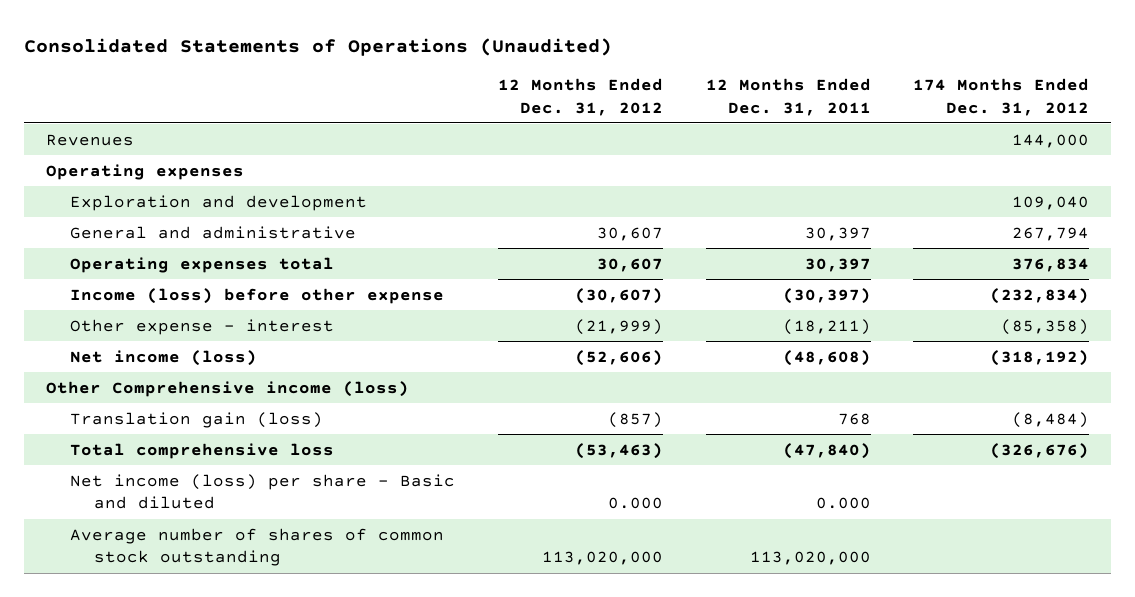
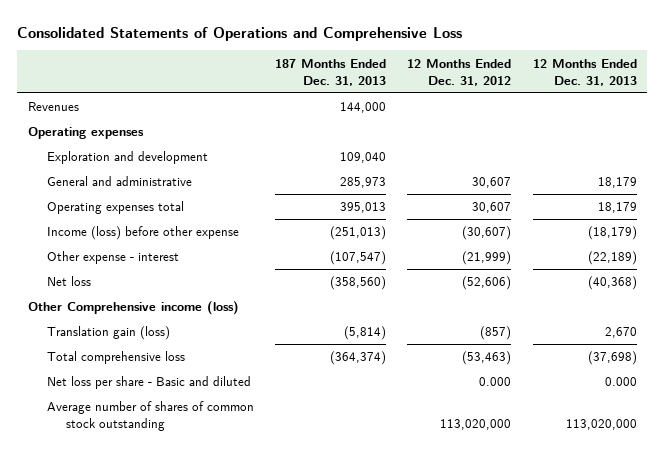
[24,37,613,56] Consolidated Statements of Operations (Unaudited) -> [17,26,463,41] Consolidated Statements of Operations and Comprehensive Loss
[705,77,871,116] 12 Months Ended Dec. 31, 2011 -> none
[913,77,1090,116] 174 Months Ended Dec. 31, 2012 -> none
none -> [275,58,387,86] 187 Months Ended Dec. 31, 2013
none -> [532,58,637,86] 12 Months Ended Dec. 31, 2013
[69,349,257,366] Net income (loss) -> [46,276,91,287] Net loss
[69,473,455,510] Net income (loss) per share - Basic and diluted -> [46,376,251,390] Net loss per share - Basic and diluted

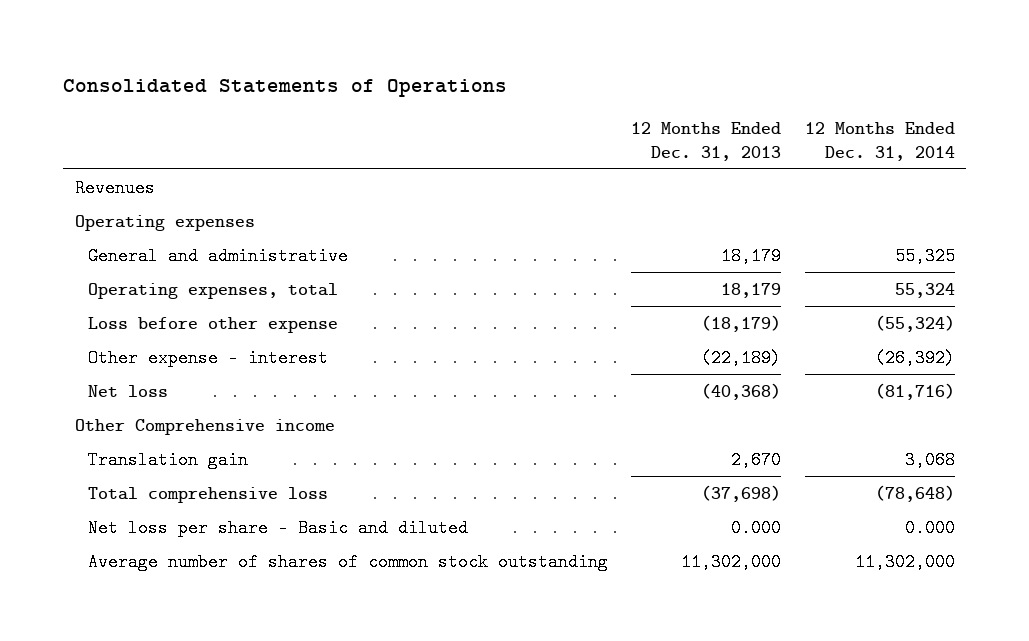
[17,26,463,41] Consolidated Statements of Operations and Comprehensive Loss -> [63,79,508,98] Consolidated Statements of Operations
[275,58,387,86] 187 Months Ended Dec. 31, 2013 -> none
[407,58,512,86] 12 Months Ended Dec. 31, 2012 -> none
none -> [804,121,955,161] 12 Months Ended Dec. 31, 2014
[46,151,208,165] Exploration and development -> none
[46,201,184,215] Operating expenses total -> [88,282,339,299] Operating expenses, total
[46,226,239,241] Income (loss) before other expense -> [88,316,339,333] Loss before other expense
[28,301,240,316] Other Comprehensive income (loss) -> [74,418,335,435] Other Comprehensive income
[46,326,170,341] Translation gain (loss) -> [88,450,249,469] Translation gain
[565,419,637,431] 113,020,000 -> [681,552,782,571] 11,302,000

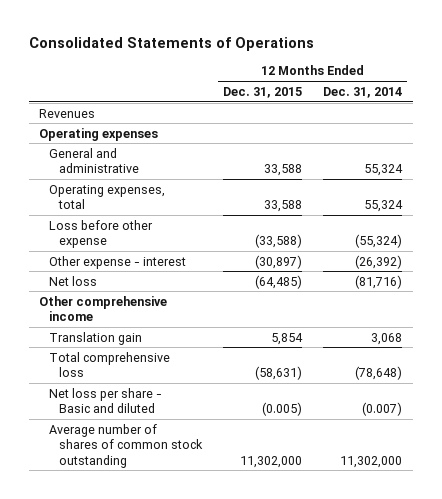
[631,121,782,161] 12 Months Ended Dec. 31, 2013 -> none
none -> [223,86,303,98] Dec. 31, 2015
[894,246,955,265] 55,325 -> [364,164,404,177] 55,324
[74,418,335,435] Other Comprehensive income -> [39,295,168,322] Other comprehensive income
[904,518,955,537] 0.000 -> [362,402,403,417] (0.007)

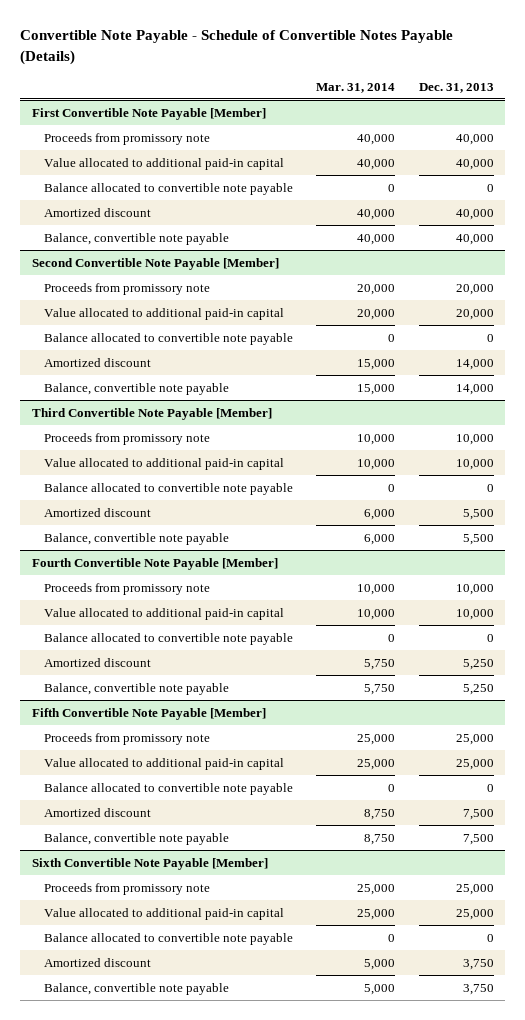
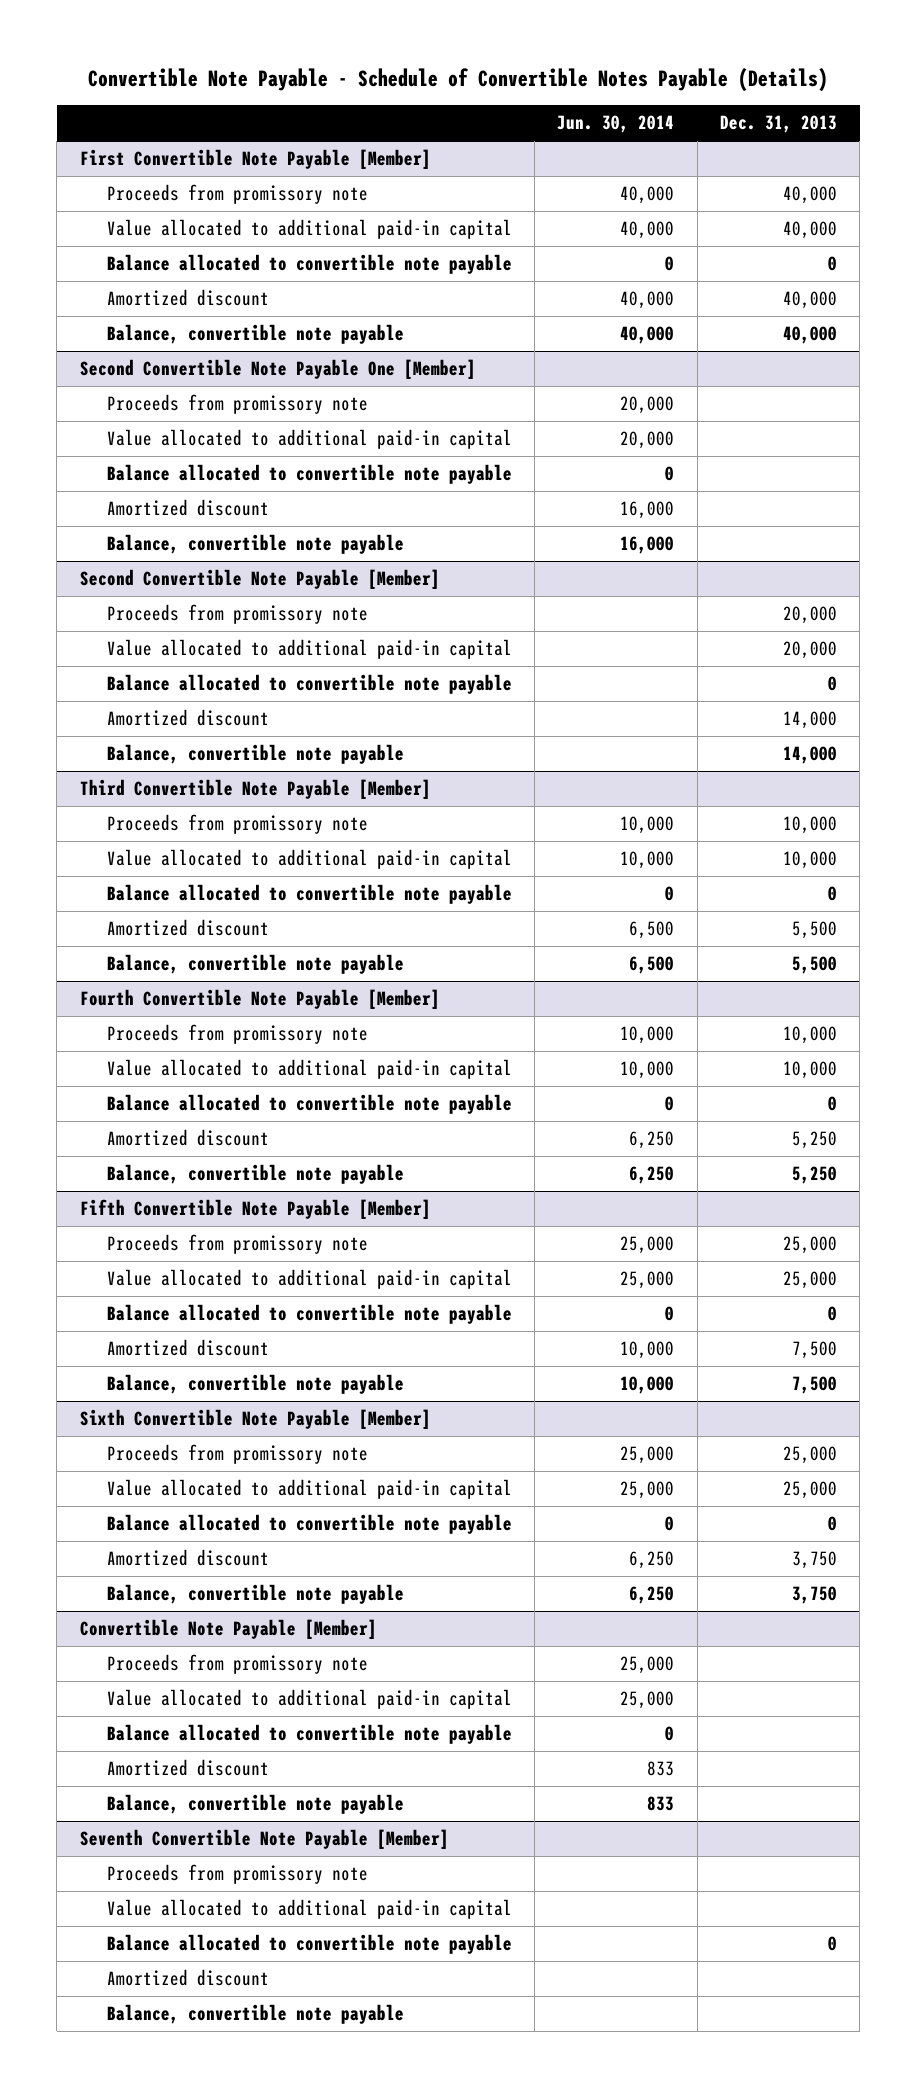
[316,82,396,93] Mar. 31, 2014 -> none
none -> [557,115,675,134] Jun. 30, 2014
none -> [79,359,476,380] Second Convertible Note Payable One [Member]
none -> [106,394,368,415] Proceeds from promissory note
none -> [106,429,512,450] Value allocated to additional paid-in capital
none -> [106,464,512,485] Balance allocated to convertible note payable
none -> [106,499,269,517] Amortized discount
none -> [106,534,404,555] Balance, convertible note payable
none -> [79,1619,377,1640] Convertible Note Payable [Member]
none -> [106,1654,368,1675] Proceeds from promissory note
none -> [106,1689,512,1710] Value allocated to additional paid-in capital
none -> [106,1724,512,1745] Balance allocated to convertible note payable
none -> [106,1759,269,1777] Amortized discount
none -> [106,1794,404,1815] Balance, convertible note payable
none -> [79,1829,449,1850] Seventh Convertible Note Payable [Member]
none -> [106,1864,368,1885] Proceeds from promissory note
none -> [106,1899,512,1920] Value allocated to additional paid-in capital
none -> [106,1934,512,1955] Balance allocated to convertible note payable
none -> [106,1969,269,1987] Amortized discount
none -> [106,2004,404,2025] Balance, convertible note payable

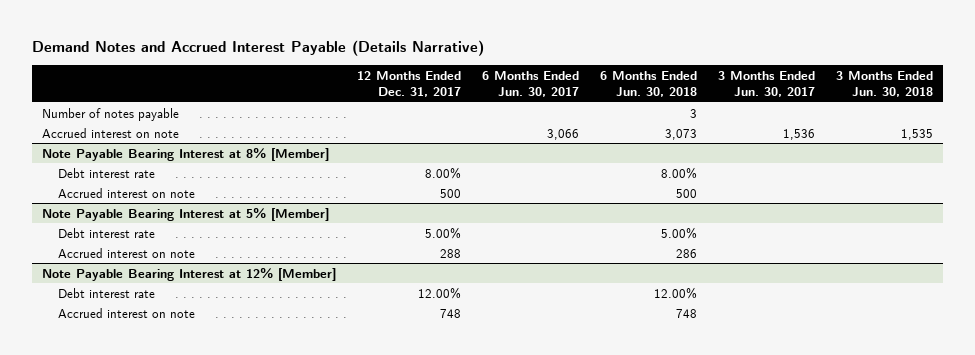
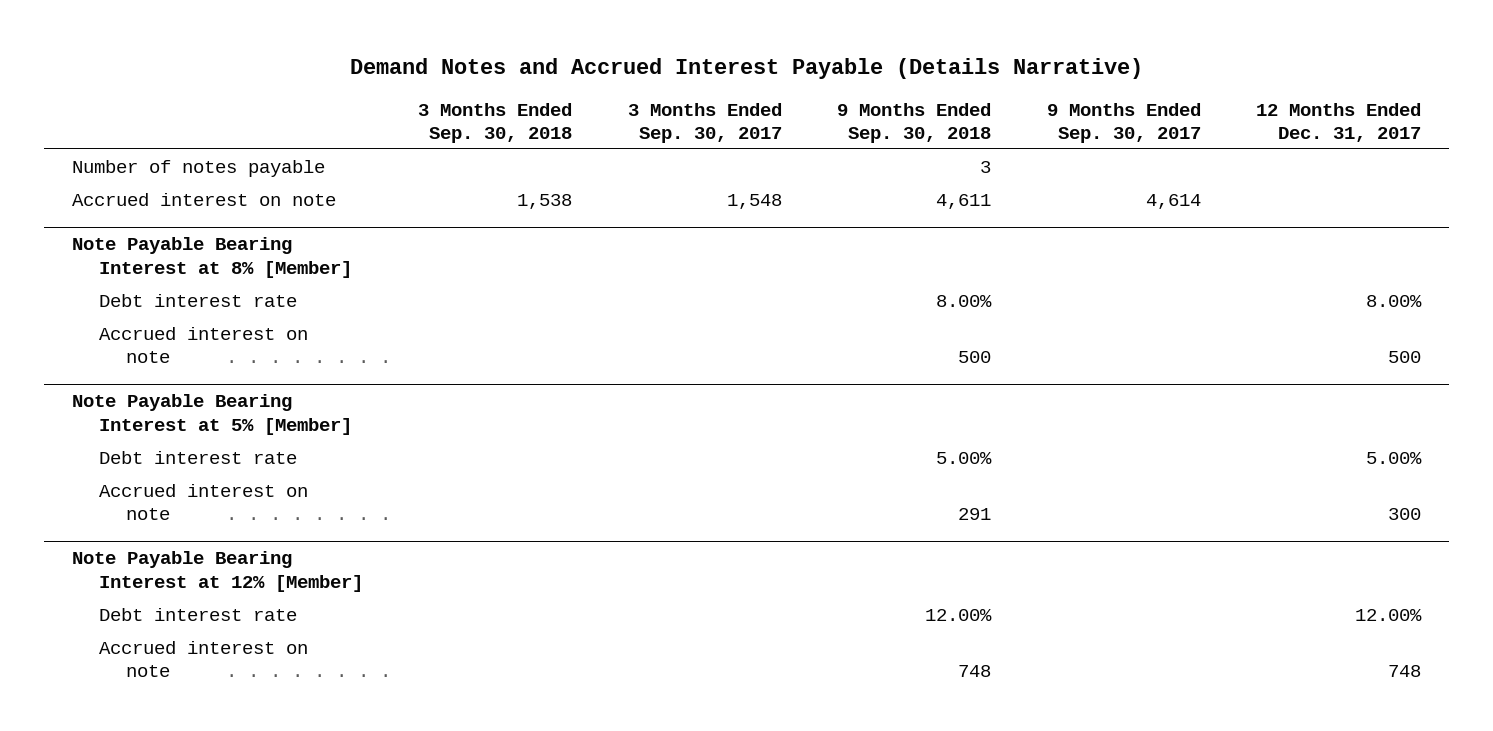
[482,71,580,98] 6 Months Ended Jun. 30, 2017 -> none
[599,71,697,98] 6 Months Ended Jun. 30, 2018 -> none
[717,71,815,98] 3 Months Ended Jun. 30, 2017 -> none
[835,71,933,98] 3 Months Ended Jun. 30, 2018 -> none
none -> [418,102,573,143] 3 Months Ended Sep. 30, 2018
none -> [627,102,782,143] 3 Months Ended Sep. 30, 2017
none -> [837,102,992,143] 9 Months Ended Sep. 30, 2018
none -> [1046,102,1201,143] 9 Months Ended Sep. 30, 2017
[440,248,462,258] 288 -> [1388,507,1422,520] 300

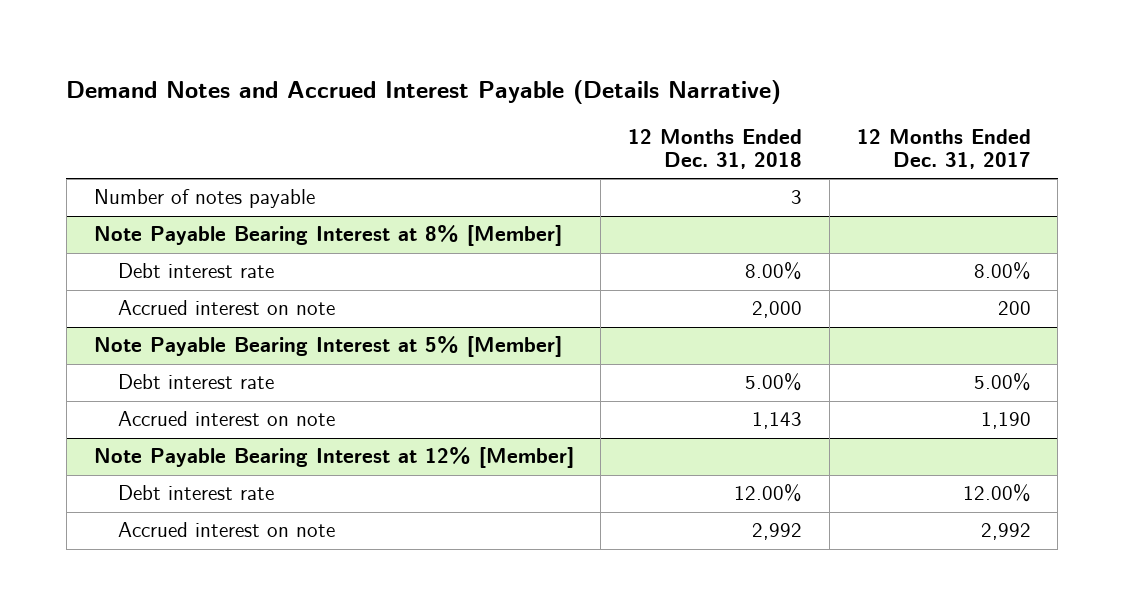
[418,102,573,143] 3 Months Ended Sep. 30, 2018 -> none
[627,102,782,143] 3 Months Ended Sep. 30, 2017 -> none
[837,102,992,143] 9 Months Ended Sep. 30, 2018 -> none
[1046,102,1201,143] 9 Months Ended Sep. 30, 2017 -> none
none -> [628,128,803,170] 12 Months Ended Dec. 31, 2018
[71,192,336,206] Accrued interest on note -> none
[1388,350,1422,363] 500 -> [997,301,1031,316] 200
[1388,507,1422,520] 300 -> [980,412,1031,430] 1,190
[1388,664,1422,677] 748 -> [980,523,1031,541] 2,992

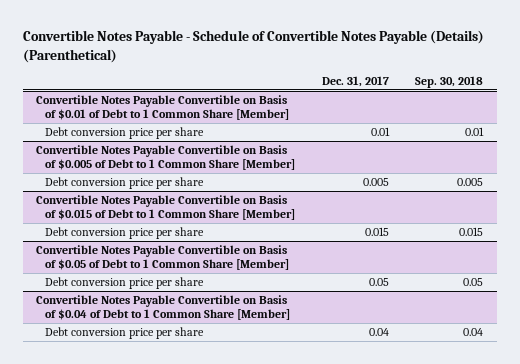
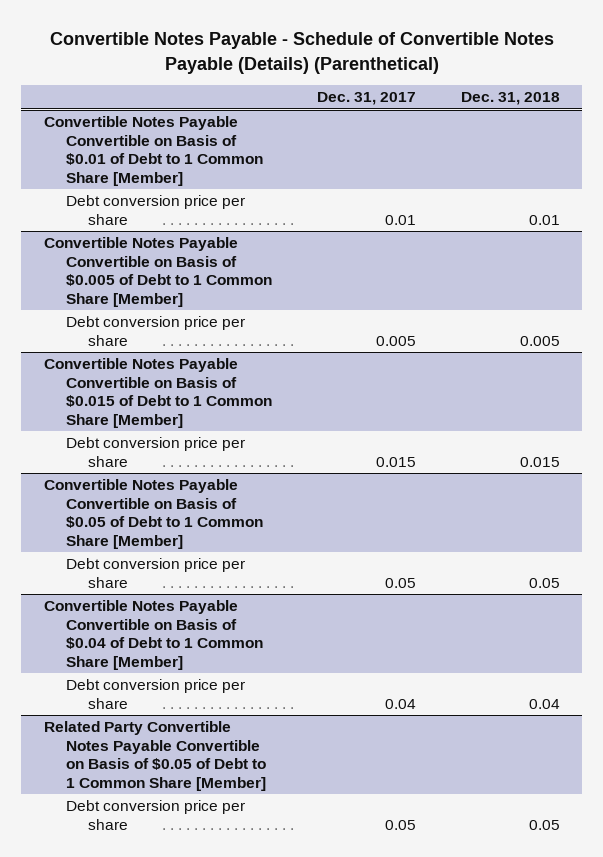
[415,75,484,88] Sep. 30, 2018 -> none
none -> [460,92,560,106] Dec. 31, 2018
none -> [43,721,266,792] Related Party Convertible Notes Payable Convertible on Basis of $0.05 of Debt to 1 Common Share [Member]
none -> [65,800,245,830] Debt conversion price per share

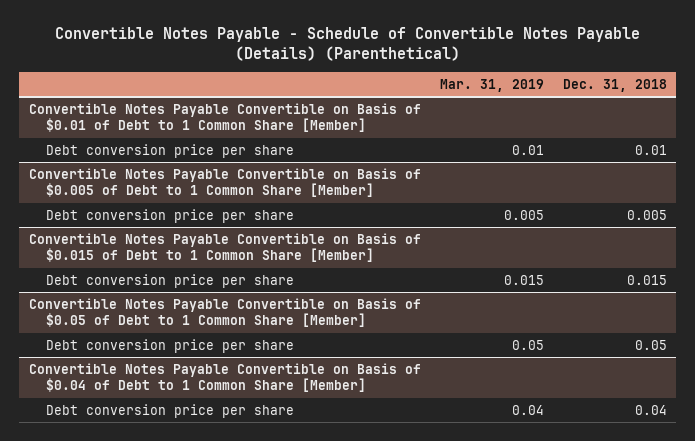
[316,92,416,106] Dec. 31, 2017 -> none
none -> [439,78,544,92] Mar. 31, 2019
[43,721,266,792] Related Party Convertible Notes Payable Convertible on Basis of $0.05 of Debt to 1 Common Share [Member] -> none
[65,800,245,830] Debt conversion price per share -> none

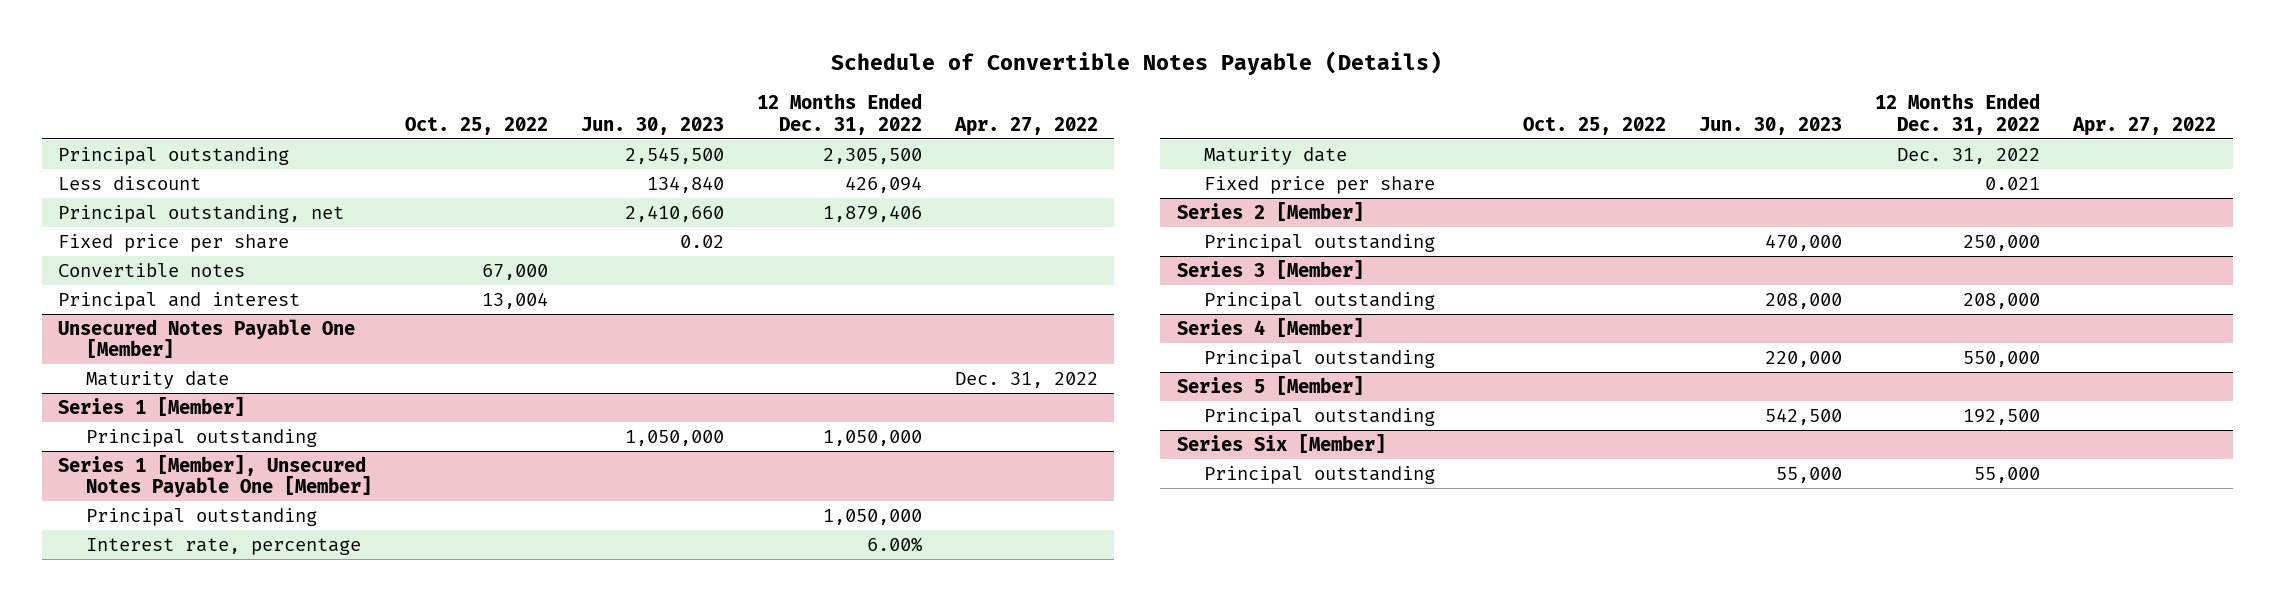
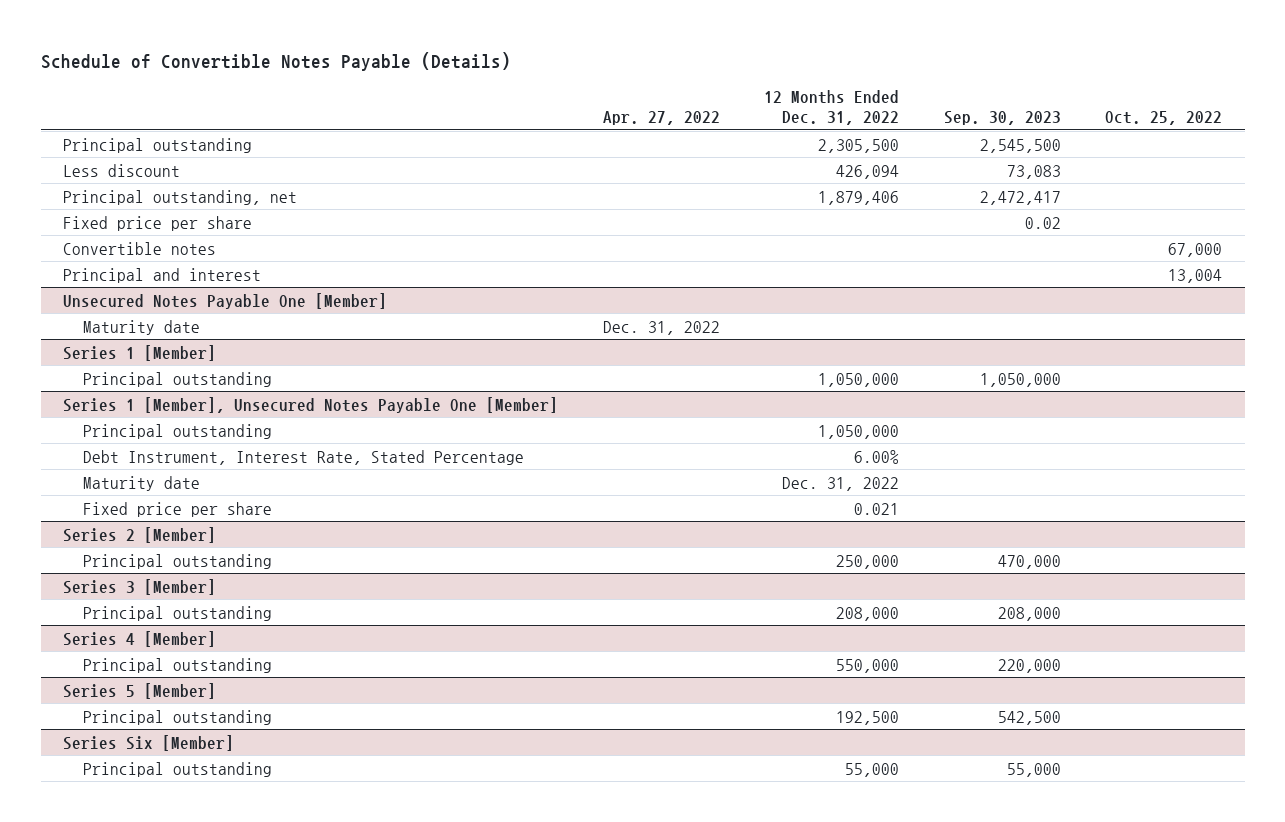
[580,116,724,135] Jun. 30, 2023 -> none
none -> [943,110,1061,125] Sep. 30, 2023
[85,537,361,555] Interest rate, percentage -> [83,449,525,465] Debt Instrument, Interest Rate, Stated Percentage

